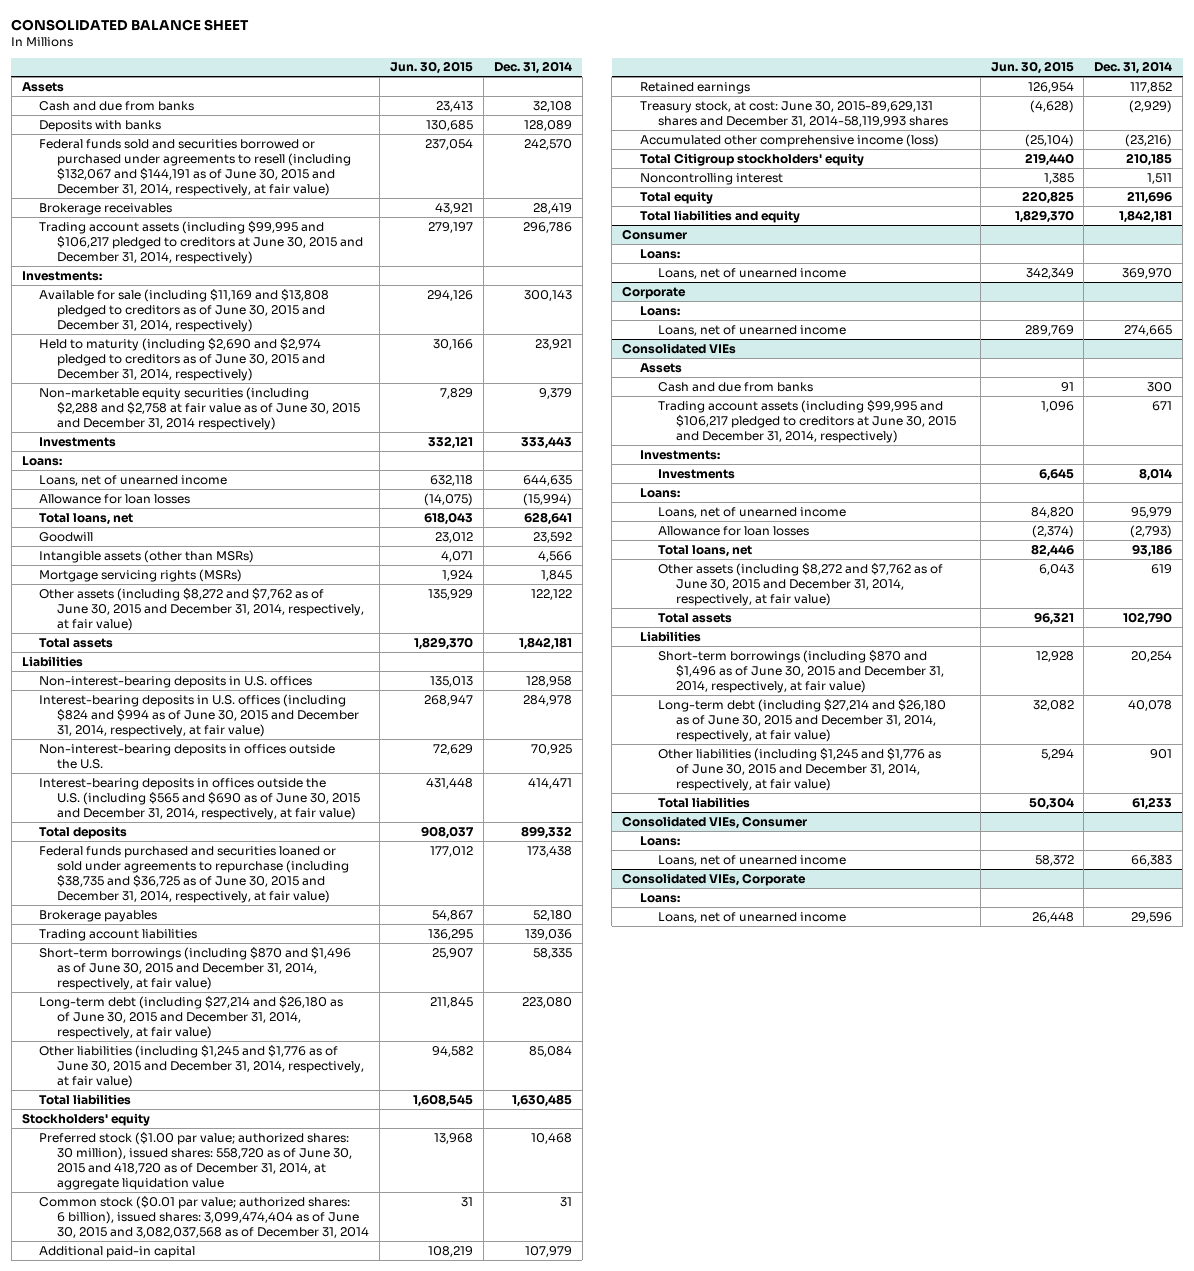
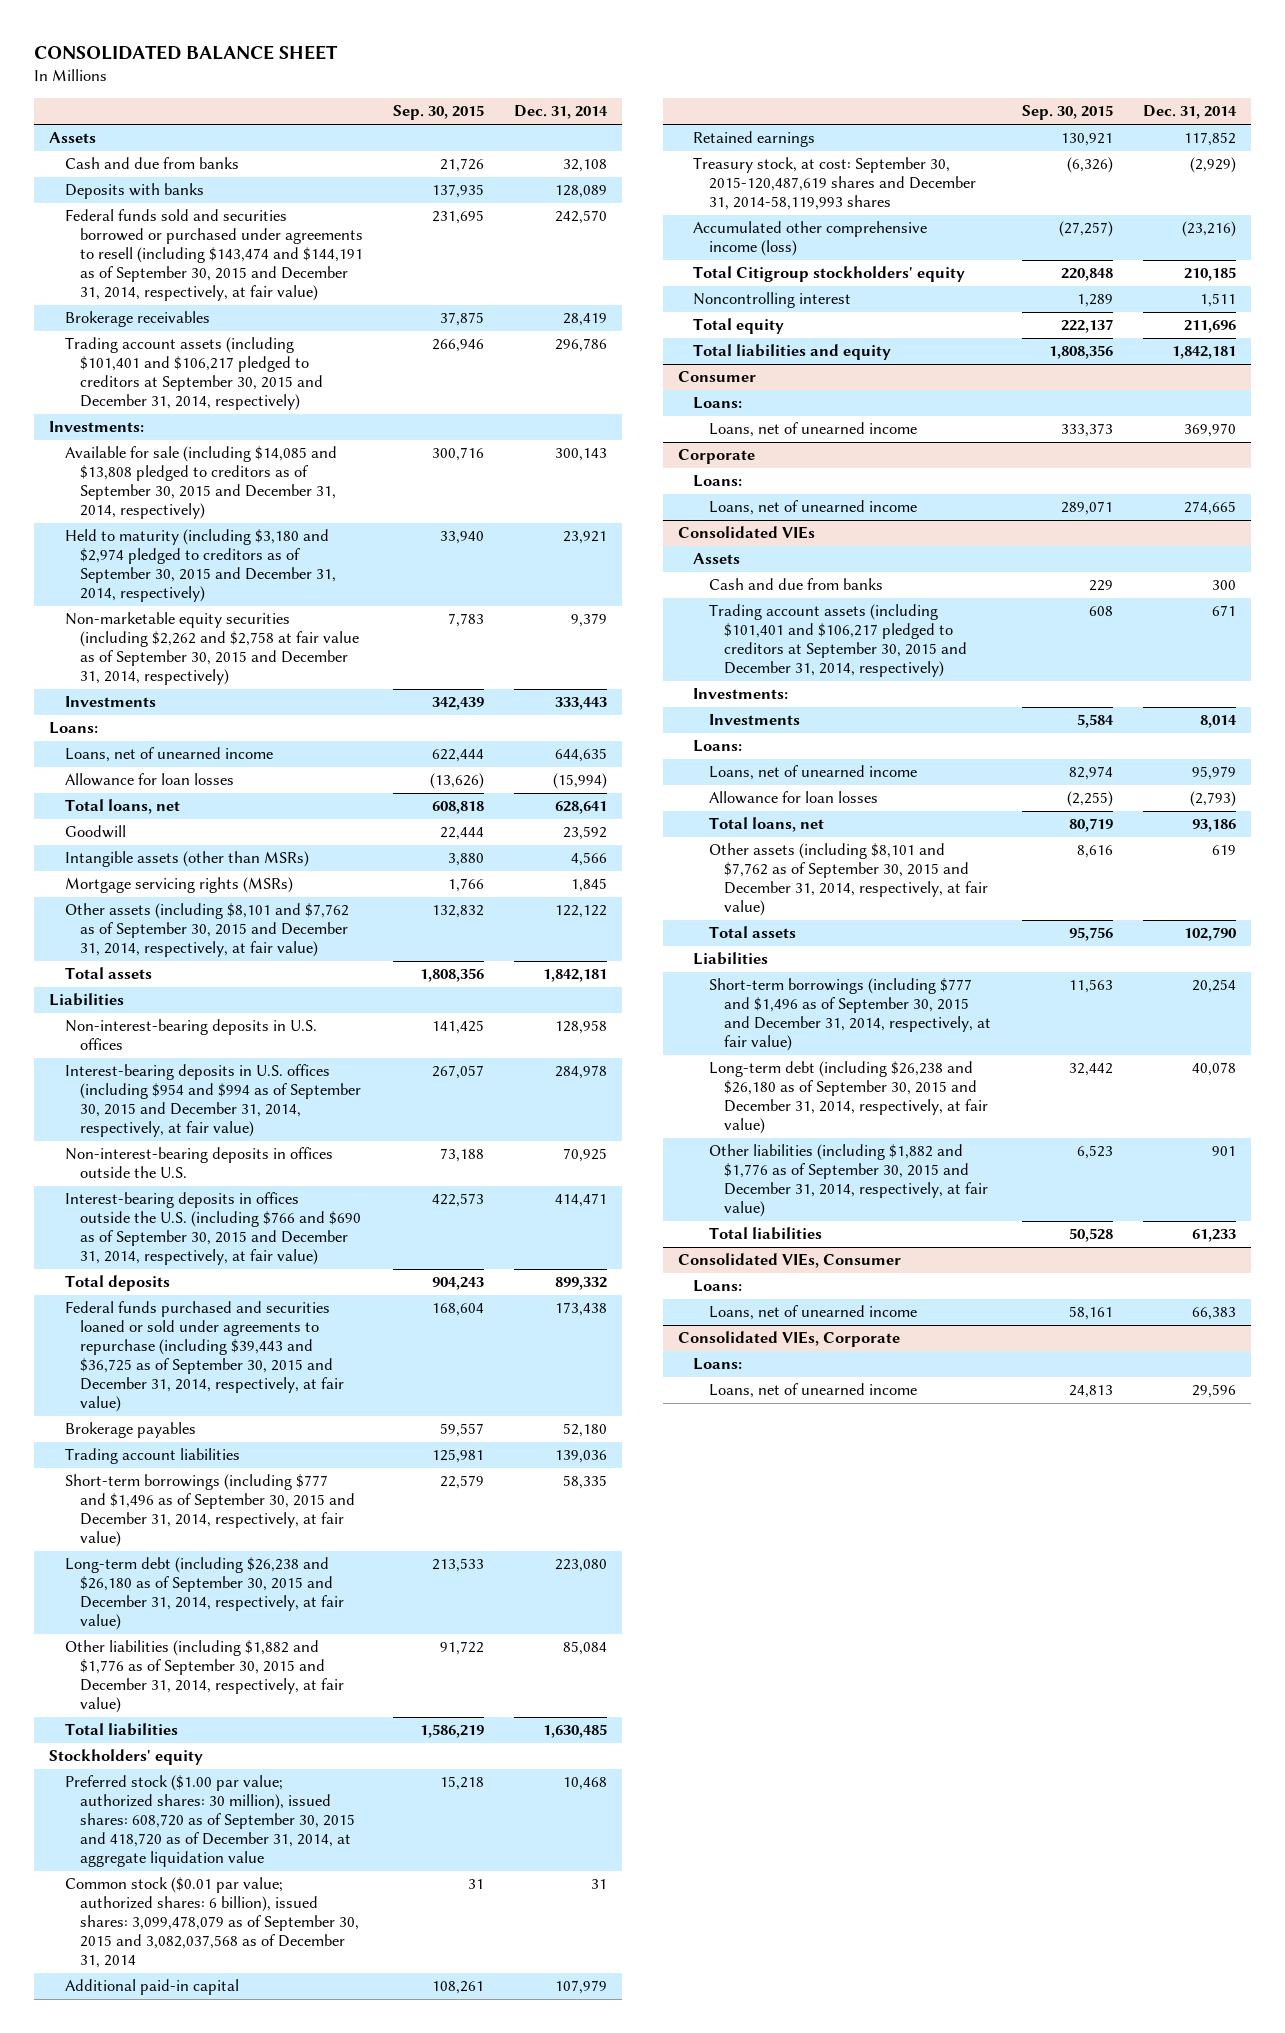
[389,61,473,75] Jun. 30, 2015 -> none
none -> [393,105,485,121] Sep. 30, 2015
[39,138,352,196] Federal funds sold and securities borrowed or purchased under agreements to resell (including $132,067 and $144,191 as of June 30, 2015 and December 31, 2014, respectively, at fair value) -> [64,209,364,302] Federal funds sold and securities borrowed or purchased under agreements to resell (including $143,474 and $144,191 as of September 30, 2015 and December 31, 2014, respectively, at fair value)
[39,220,364,264] Trading account assets (including $99,995 and $106,217 pledged to creditors at June 30, 2015 and December 31, 2014, respectively) -> [64,337,324,411] Trading account assets (including $101,401 and $106,217 pledged to creditors at September 30, 2015 and December 31, 2014, respectively)
[39,288,330,332] Available for sale (including $11,169 and $13,808 pledged to creditors as of June 30, 2015 and December 31, 2014, respectively) -> [64,446,337,520] Available for sale (including $14,085 and $13,808 pledged to creditors as of September 30, 2015 and December 31, 2014, respectively)
[39,337,326,381] Held to maturity (including $2,690 and $2,974 pledged to creditors as of June 30, 2015 and December 31, 2014, respectively) -> [64,529,337,603] Held to maturity (including $3,180 and $2,974 pledged to creditors as of September 30, 2015 and December 31, 2014, respectively)
[39,386,361,430] Non-marketable equity securities (including $2,288 and $2,758 at fair value as of June 30, 2015 and December 31, 2014 respectively) -> [64,612,360,686] Non-marketable equity securities (including $2,262 and $2,758 at fair value as of September 30, 2015 and December 31, 2014, respectively)
[39,587,365,631] Other assets (including $8,272 and $7,762 as of June 30, 2015 and December 31, 2014, respectively, at fair value) -> [64,903,349,958] Other assets (including $8,101 and $7,762 as of September 30, 2015 and December 31, 2014, respectively, at fair value)
[39,693,360,737] Interest-bearing deposits in U.S. offices (including $824 and $994 as of June 30, 2015 and December 31, 2014, respectively, at fair value) -> [64,1064,362,1138] Interest-bearing deposits in U.S. offices (including $954 and $994 as of September 30, 2015 and December 31, 2014, respectively, at fair value)
[39,777,361,820] Interest-bearing deposits in offices outside the U.S. (including $565 and $690 as of June 30, 2015 and December 31, 2014, respectively, at fair value) -> [64,1192,362,1266] Interest-bearing deposits in offices outside the U.S. (including $766 and $690 as of September 30, 2015 and December 31, 2014, respectively, at fair value)
[39,845,350,903] Federal funds purchased and securities loaned or sold under agreements to repurchase (including $38,735 and $36,725 as of June 30, 2015 and December 31, 2014, respectively, at fair value) -> [64,1301,345,1413] Federal funds purchased and securities loaned or sold under agreements to repurchase (including $39,443 and $36,725 as of September 30, 2015 and December 31, 2014, respectively, at fair value)
[39,946,352,990] Short-term borrowings (including $870 and $1,496 as of June 30, 2015 and December 31, 2014, respectively, at fair value) -> [64,1474,356,1548] Short-term borrowings (including $777 and $1,496 as of September 30, 2015 and December 31, 2014, respectively, at fair value)
[39,995,344,1039] Long-term debt (including $27,214 and $26,180 as of June 30, 2015 and December 31, 2014, respectively, at fair value) -> [64,1557,345,1631] Long-term debt (including $26,238 and $26,180 as of September 30, 2015 and December 31, 2014, respectively, at fair value)
[39,1044,365,1088] Other liabilities (including $1,245 and $1,776 as of June 30, 2015 and December 31, 2014, respectively, at fair value) -> [64,1640,345,1714] Other liabilities (including $1,882 and $1,776 as of September 30, 2015 and December 31, 2014, respectively, at fair value)
[39,1131,353,1190] Preferred stock ($1.00 par value; authorized shares: 30 million), issued shares: 558,720 as of June 30, 2015 and 418,720 as of December 31, 2014, at aggregate liquidation value -> [64,1775,356,1868] Preferred stock ($1.00 par value; authorized shares: 30 million), issued shares: 608,720 as of September 30, 2015 and 418,720 as of December 31, 2014, at aggregate liquidation value
[39,1195,370,1238] Common stock ($0.01 par value; authorized shares: 6 billion), issued shares: 3,099,474,404 as of June 30, 2015 and 3,082,037,568 as of December 31, 2014 -> [64,1877,360,1969] Common stock ($0.01 par value; authorized shares: 6 billion), issued shares: 3,099,478,079 as of September 30, 2015 and 3,082,037,568 as of December 31, 2014
[640,100,948,127] Treasury stock, at cost: June 30, 2015-89,629,131 shares and December 31, 2014-58,119,993 shares -> [693,157,976,211] Treasury stock, at cost: September 30, 2015-120,487,619 shares and December 31, 2014-58,119,993 shares
[657,399,956,443] Trading account assets (including $99,995 and $106,217 pledged to creditors at June 30, 2015 and December 31, 2014, respectively) -> [708,604,968,678] Trading account assets (including $101,401 and $106,217 pledged to creditors at September 30, 2015 and December 31, 2014, respectively)
[657,562,943,606] Other assets (including $8,272 and $7,762 as of June 30, 2015 and December 31, 2014, respectively, at fair value) -> [708,843,989,917] Other assets (including $8,101 and $7,762 as of September 30, 2015 and December 31, 2014, respectively, at fair value)
[657,649,944,693] Short-term borrowings (including $870 and $1,496 as of June 30, 2015 and December 31, 2014, respectively, at fair value) -> [708,978,992,1052] Short-term borrowings (including $777 and $1,496 as of September 30, 2015 and December 31, 2014, respectively, at fair value)
[657,698,946,742] Long-term debt (including $27,214 and $26,180 as of June 30, 2015 and December 31, 2014, respectively, at fair value) -> [708,1061,989,1135] Long-term debt (including $26,238 and $26,180 as of September 30, 2015 and December 31, 2014, respectively, at fair value)
[657,747,941,791] Other liabilities (including $1,245 and $1,776 as of June 30, 2015 and December 31, 2014, respectively, at fair value) -> [708,1144,989,1218] Other liabilities (including $1,882 and $1,776 as of September 30, 2015 and December 31, 2014, respectively, at fair value)

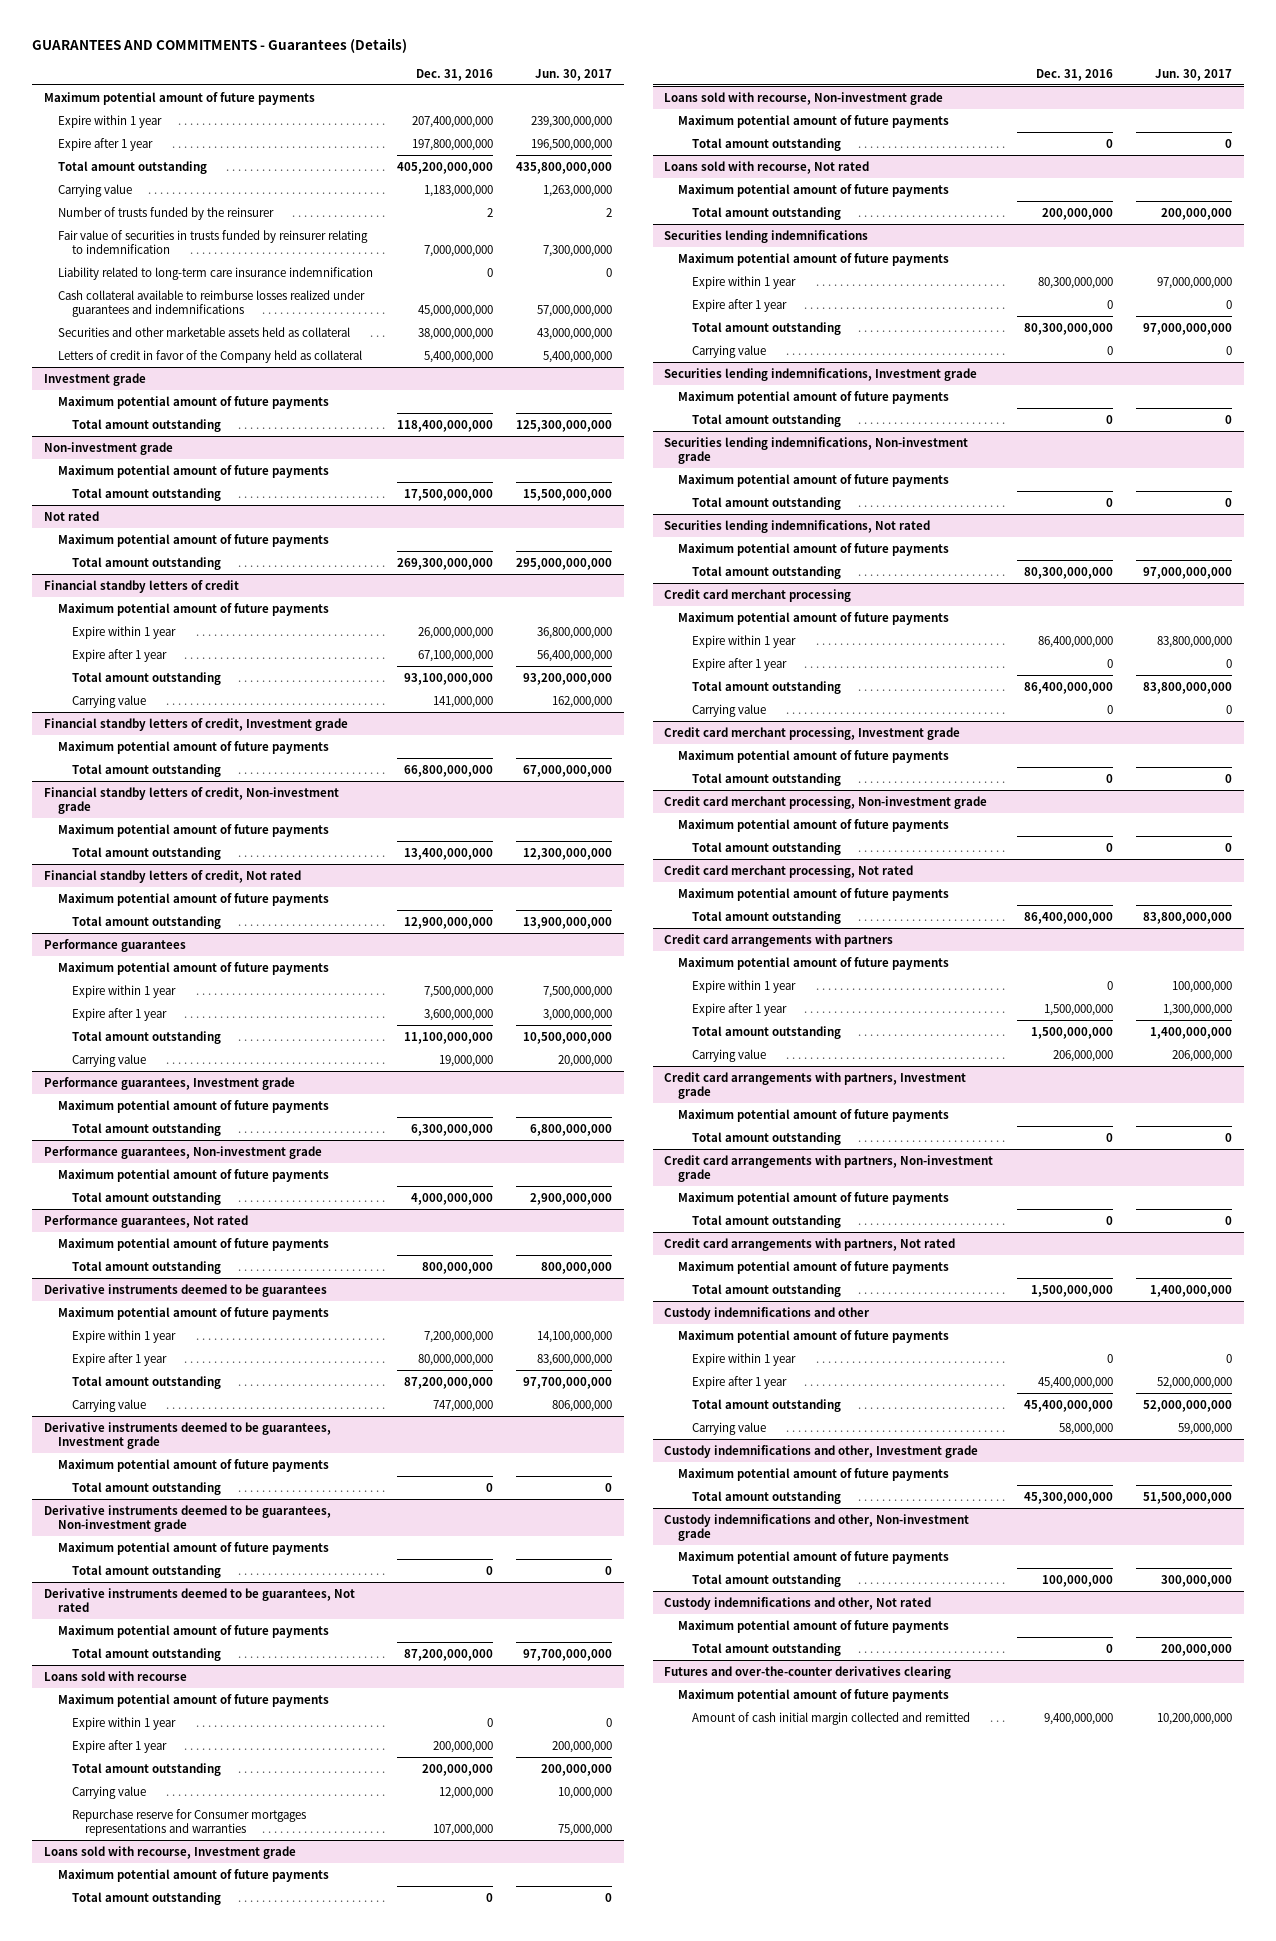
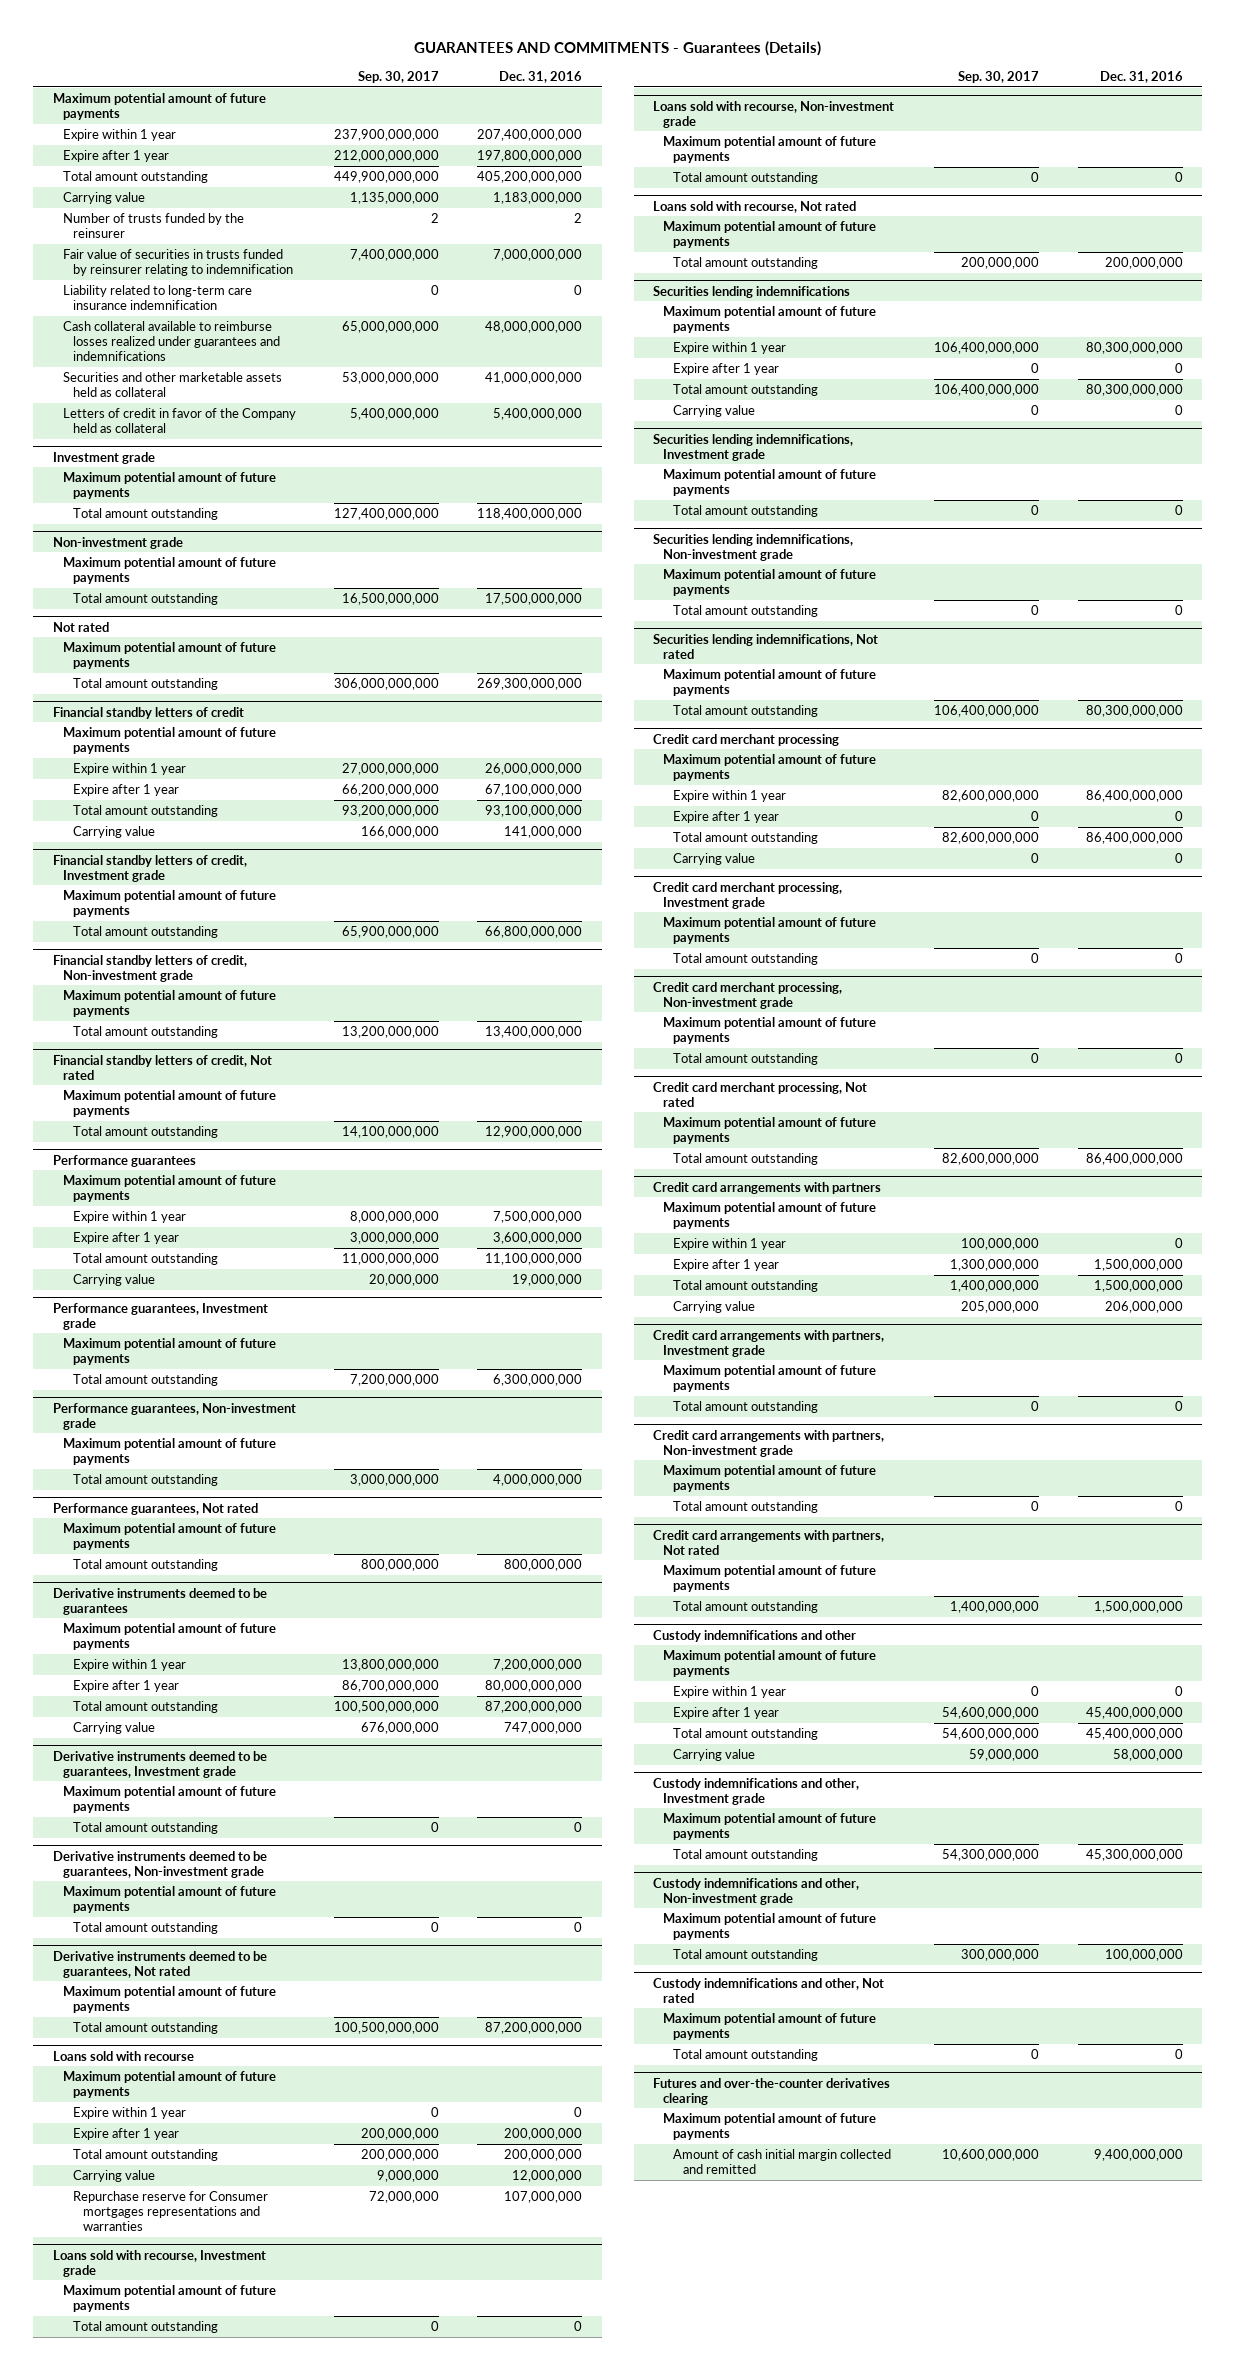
[534,68,612,81] Jun. 30, 2017 -> none
none -> [358,70,440,83] Sep. 30, 2017
[417,304,493,317] 45,000,000,000 -> [485,321,583,334] 48,000,000,000
[417,327,493,340] 38,000,000,000 -> [485,372,583,385] 41,000,000,000

